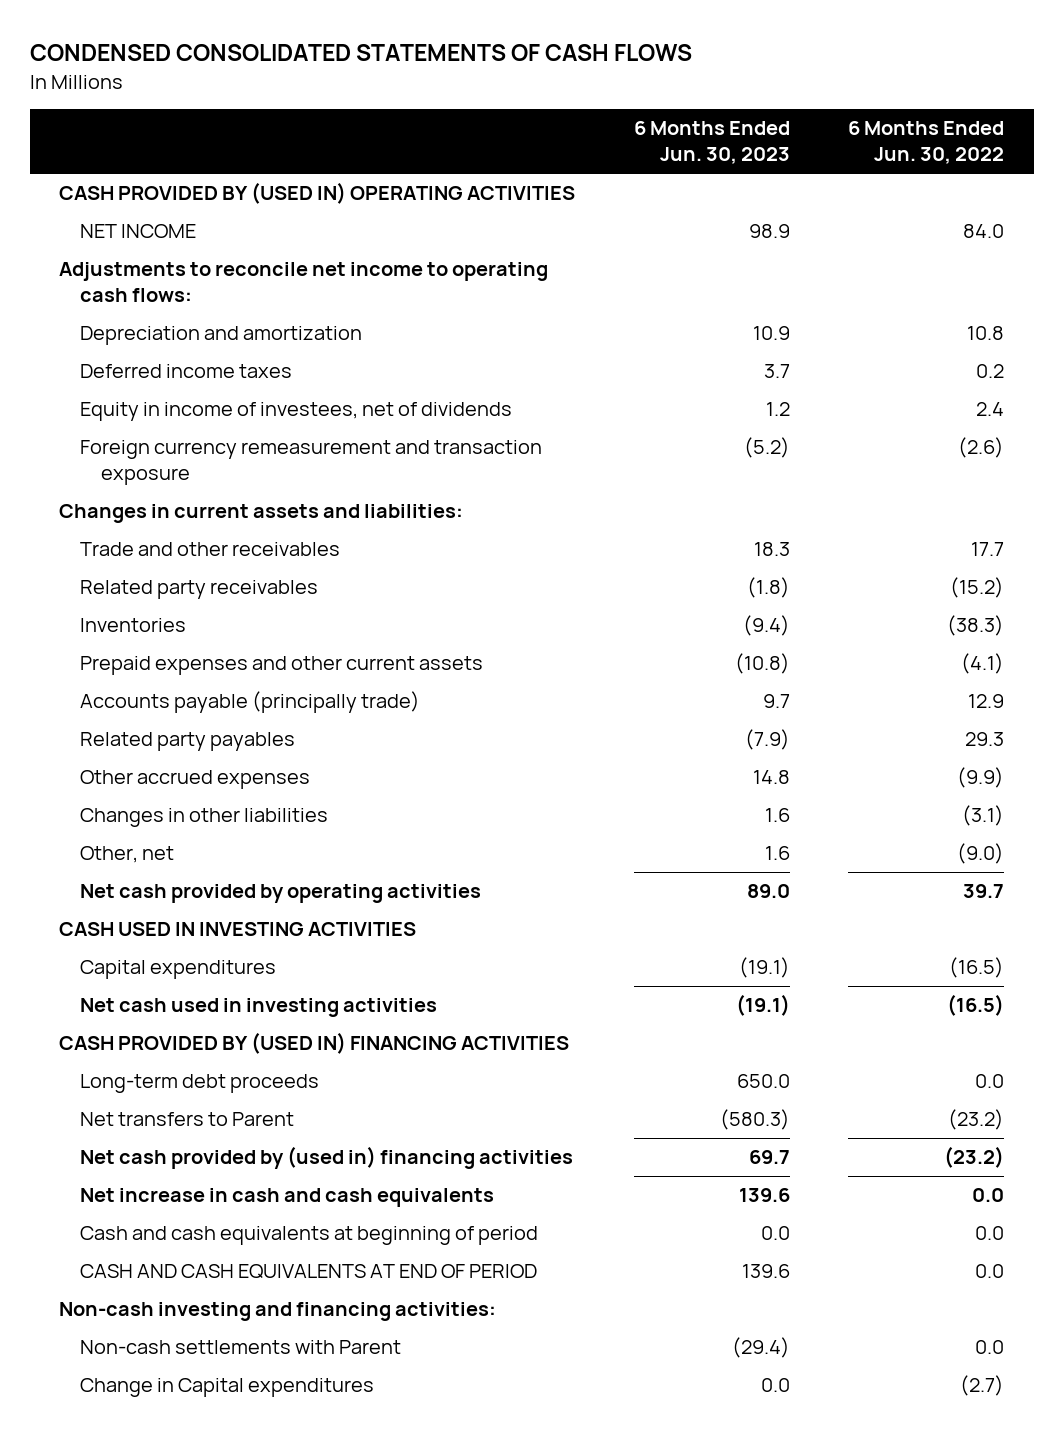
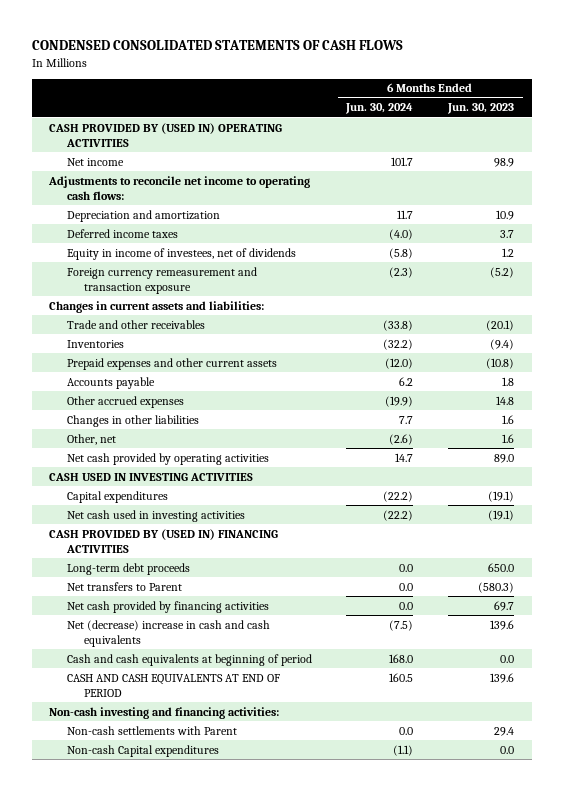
[848,121,1005,165] 6 Months Ended Jun. 30, 2022 -> none
none -> [345,103,414,115] Jun. 30, 2024
[79,224,196,239] NET INCOME -> [66,157,124,166] Net income
[79,580,318,600] Related party receivables -> none
[753,542,790,557] 18.3 -> [486,319,515,331] (20.1)
[79,732,295,752] Related party payables -> none
[79,691,420,714] Accounts payable (principally trade) -> [66,376,155,389] Accounts payable
[762,694,790,709] 9.7 -> [502,376,515,386] 1.8
[79,1146,573,1170] Net cash provided by (used in) financing activities -> [66,600,269,613] Net cash provided by financing activities
[79,1188,494,1208] Net increase in cash and cash equivalents -> [66,619,270,647] Net (decrease) increase in cash and cash equivalents
[731,1337,790,1359] (29.4) -> [494,726,515,736] 29.4
[79,1378,374,1398] Change in Capital expenditures -> [66,744,219,757] Non-cash Capital expenditures

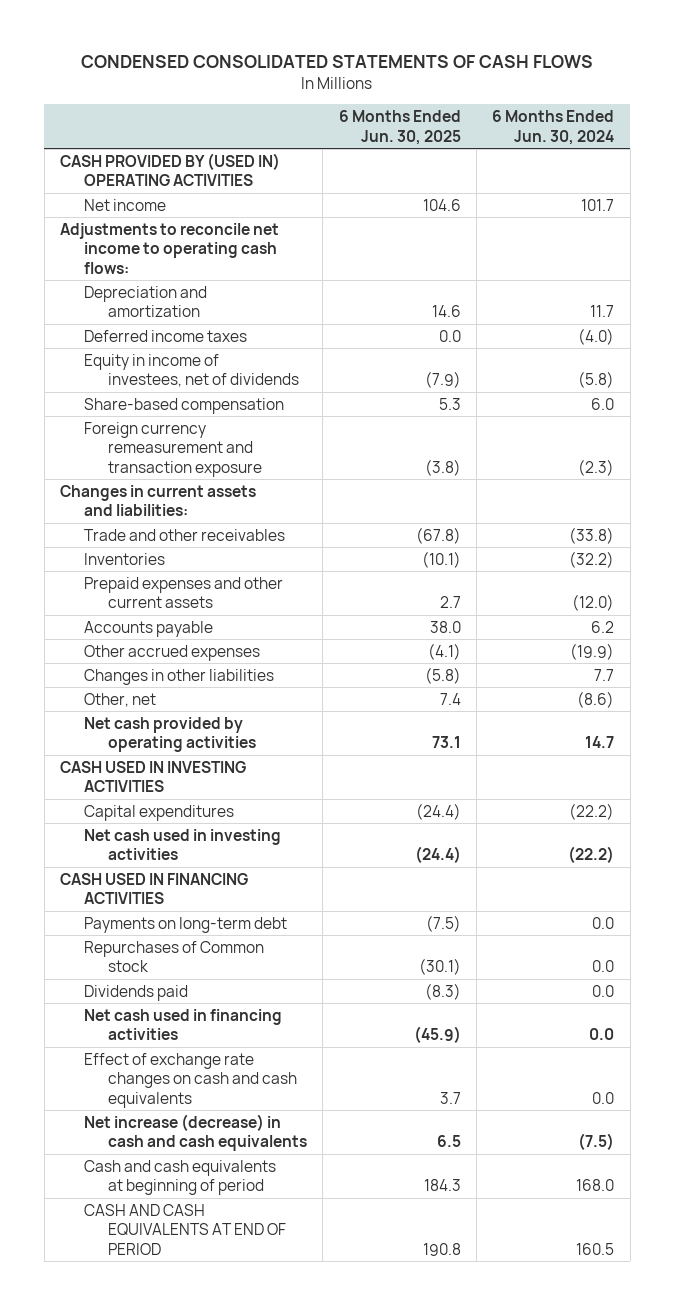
[447,103,515,115] Jun. 30, 2023 -> none
none -> [338,110,461,145] 6 Months Ended Jun. 30, 2025
none -> [84,397,285,414] Share-based compensation
[389,433,414,445] (2.6) -> [577,690,615,708] (8.6)
[66,581,182,591] Net transfers to Parent -> none
[48,528,278,553] CASH PROVIDED BY (USED IN) FINANCING ACTIVITIES -> [60,872,249,905] CASH USED IN FINANCING ACTIVITIES
[66,562,190,575] Long-term debt proceeds -> [84,916,288,933] Payments on long-term debt
none -> [84,940,265,973] Repurchases of Common stock
none -> [84,984,189,1001] Dividends paid
[66,600,269,613] Net cash provided by financing activities -> [84,1008,283,1041] Net cash used in financing activities
none -> [84,1052,297,1108] Effect of exchange rate changes on cash and cash equivalents
[66,619,270,647] Net (decrease) increase in cash and cash equivalents -> [84,1113,307,1152] Net increase (decrease) in cash and cash equivalents
[48,706,279,719] Non-cash investing and financing activities: -> none
[66,725,237,735] Non-cash settlements with Parent -> none
[66,744,219,757] Non-cash Capital expenditures -> none

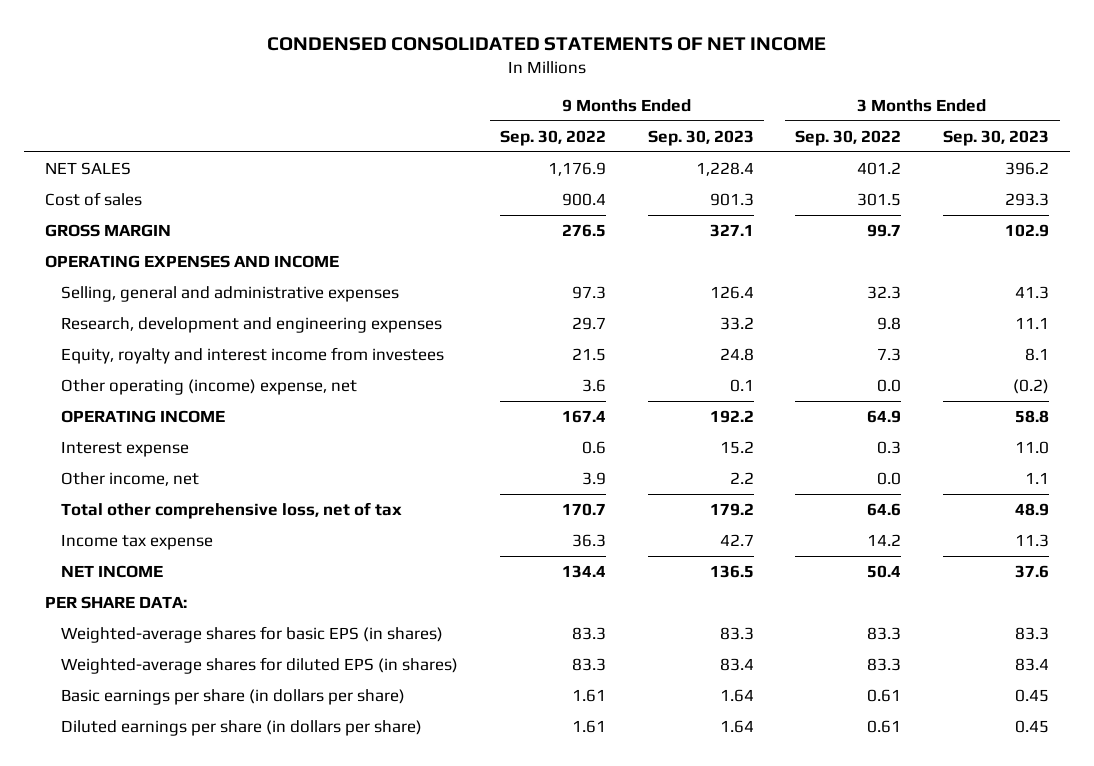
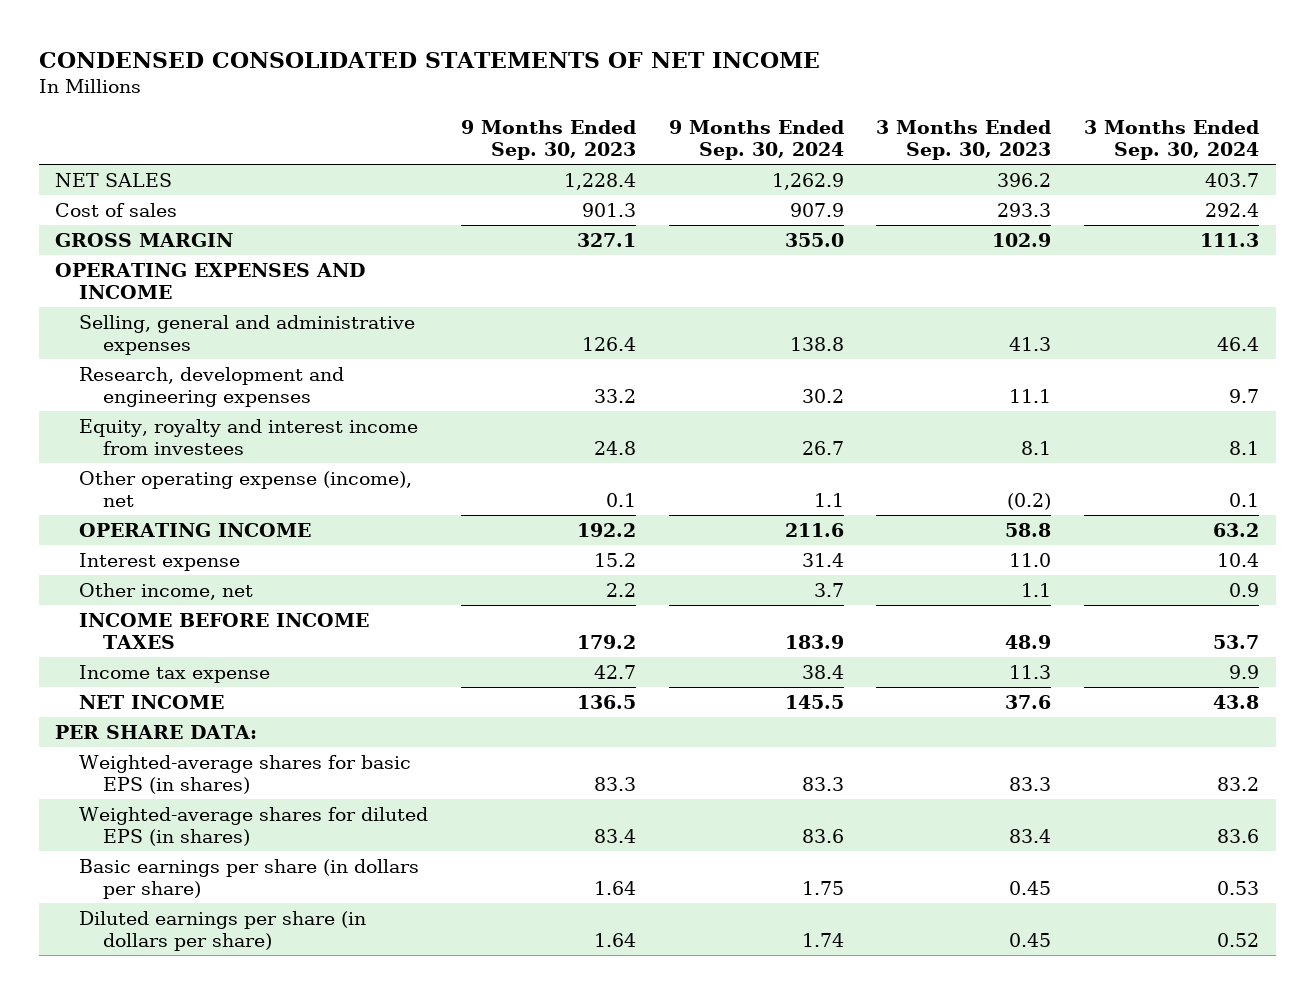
[499,129,606,146] Sep. 30, 2022 -> none
[795,129,902,146] Sep. 30, 2022 -> none
none -> [668,119,844,160] 9 Months Ended Sep. 30, 2024
none -> [1084,119,1260,160] 3 Months Ended Sep. 30, 2024
[61,379,358,396] Other operating (income) expense, net -> [79,470,413,508] Other operating expense (income), net
[61,502,403,520] Total other comprehensive loss, net of tax -> [79,612,370,650] INCOME BEFORE INCOME TAXES

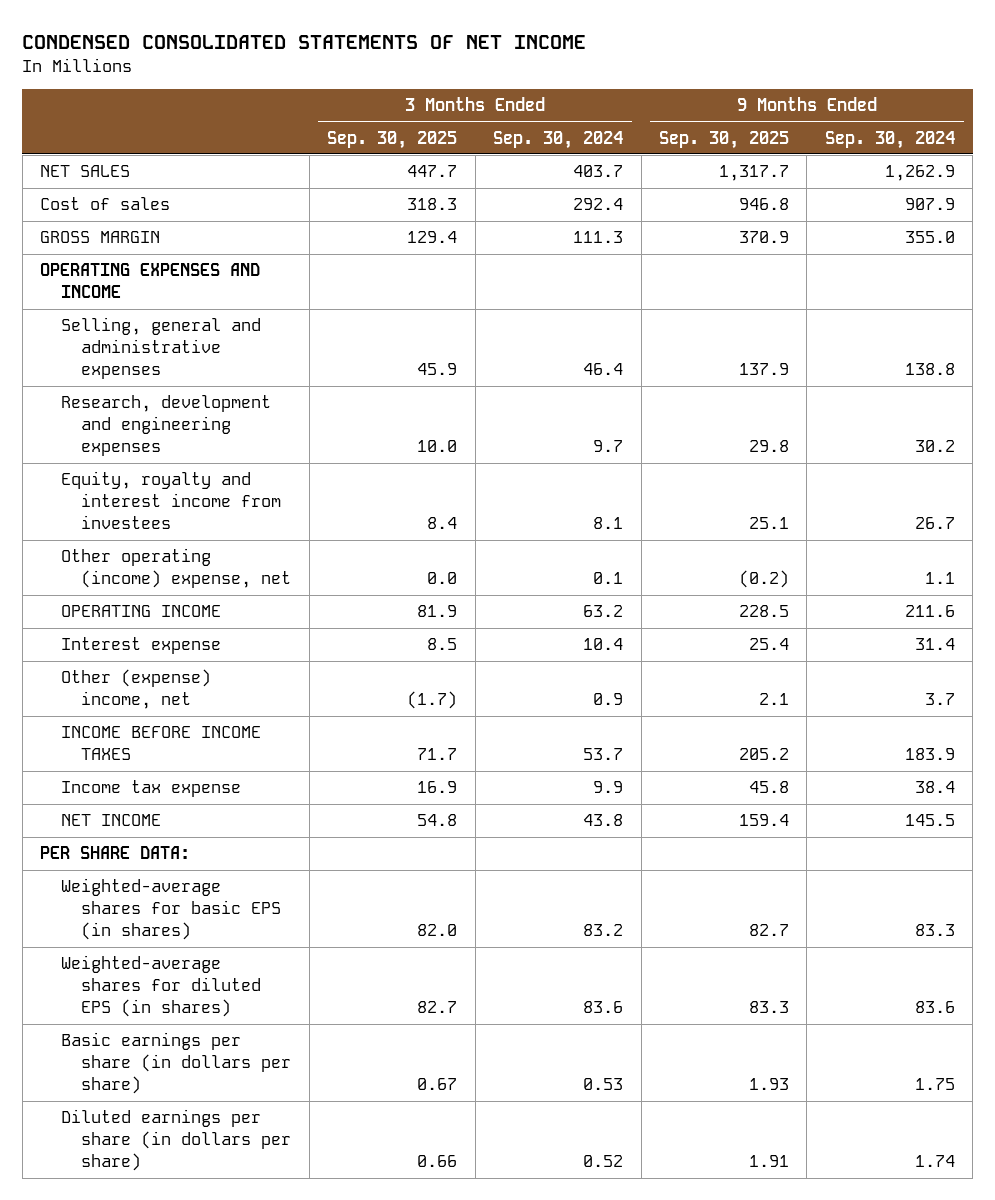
[460,119,636,160] 9 Months Ended Sep. 30, 2023 -> none
[876,119,1052,160] 3 Months Ended Sep. 30, 2023 -> none
none -> [327,130,458,149] Sep. 30, 2025
none -> [658,130,789,149] Sep. 30, 2025
[79,470,413,508] Other operating expense (income), net -> [60,548,292,589] Other operating (income) expense, net
[79,582,254,600] Other income, net -> [60,669,211,710] Other (expense) income, net

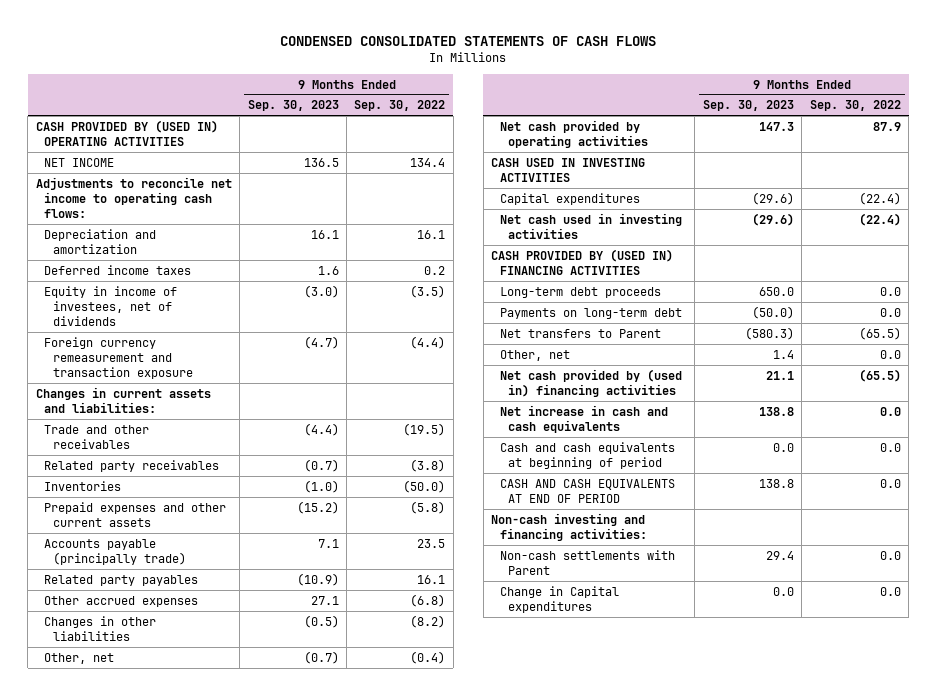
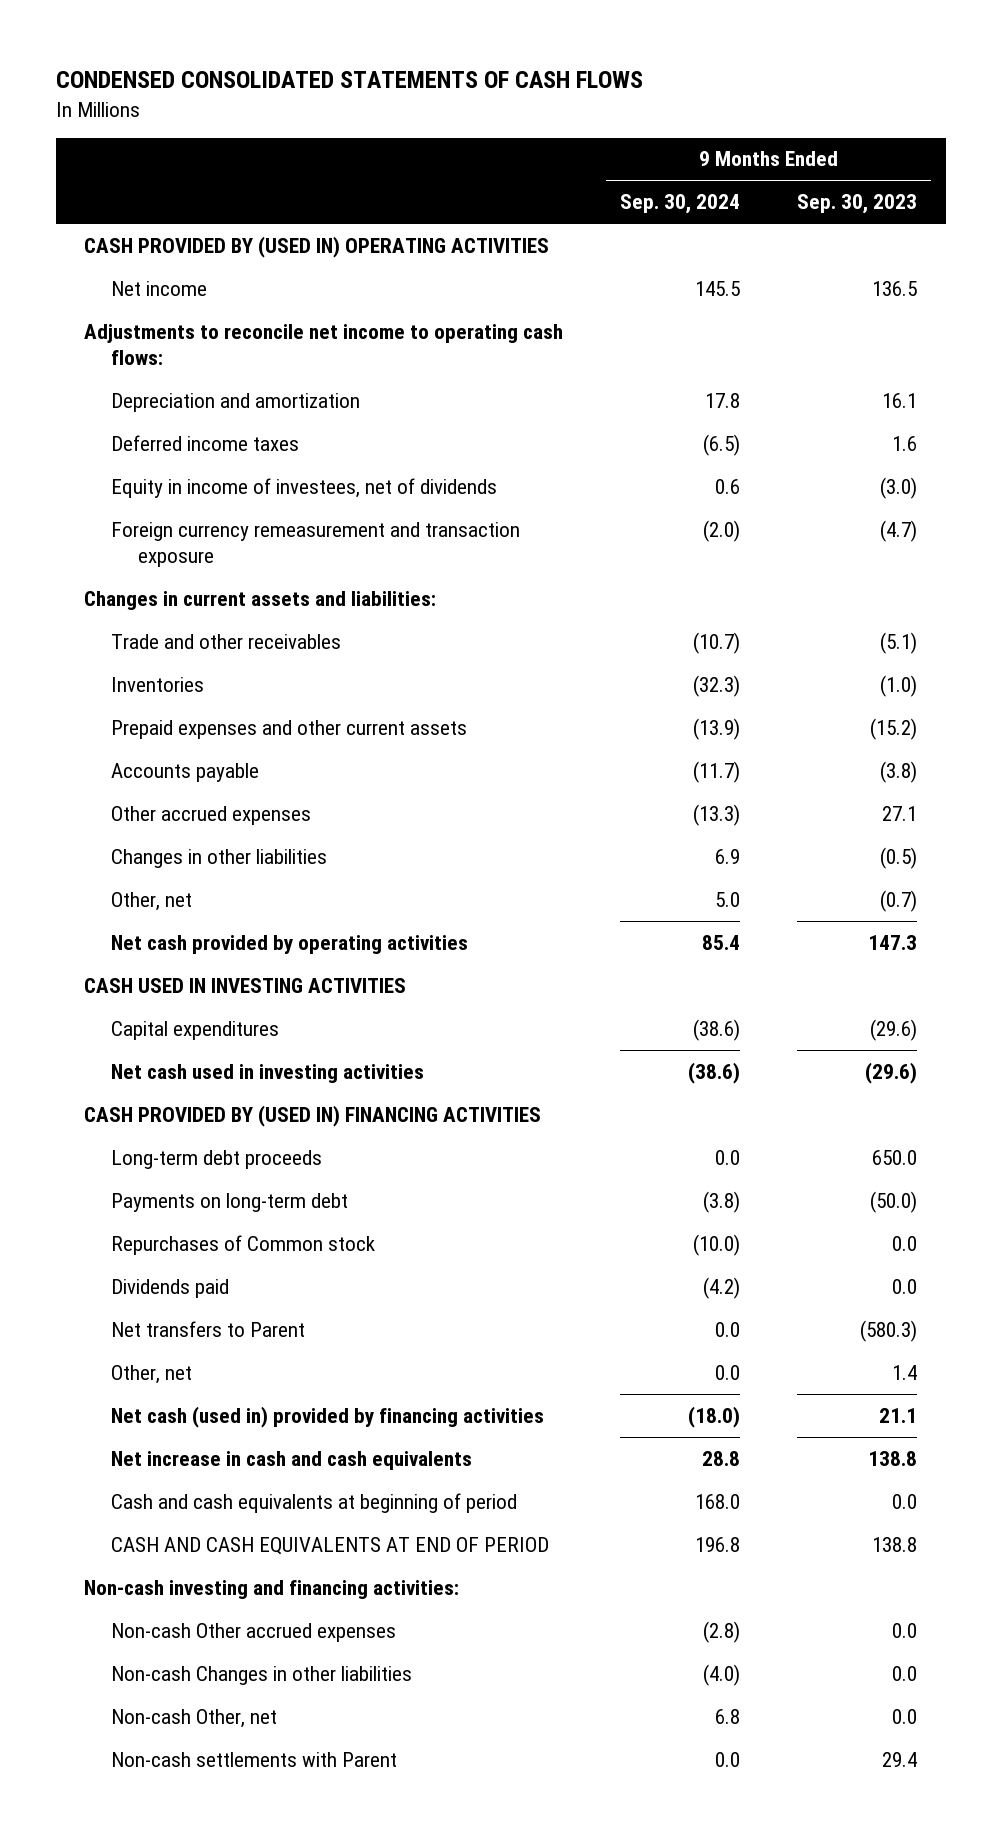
[354,100,446,112] Sep. 30, 2022 -> none
none -> [620,194,741,215] Sep. 30, 2024
[44,157,115,167] NET INCOME -> [111,280,208,296] Net income
[44,459,220,472] Related party receivables -> none
[303,422,339,436] (4.4) -> [880,631,918,654] (5.1)
[44,574,199,586] Related party payables -> none
[44,538,187,565] Accounts payable (principally trade) -> [111,762,260,782] Accounts payable
[317,538,339,548] 7.1 -> [880,760,918,783] (3.8)
none -> [111,1234,376,1255] Repurchases of Common stock
none -> [111,1278,230,1298] Dividends paid
[499,368,682,397] Net cash provided by (used in) financing activities -> [111,1405,545,1428] Net cash (used in) provided by financing activities
none -> [111,1622,397,1642] Non-cash Other accrued expenses
none -> [111,1665,413,1685] Non-cash Changes in other liabilities
none -> [111,1708,278,1728] Non-cash Other, net
[499,585,619,613] Change in Capital expenditures -> none

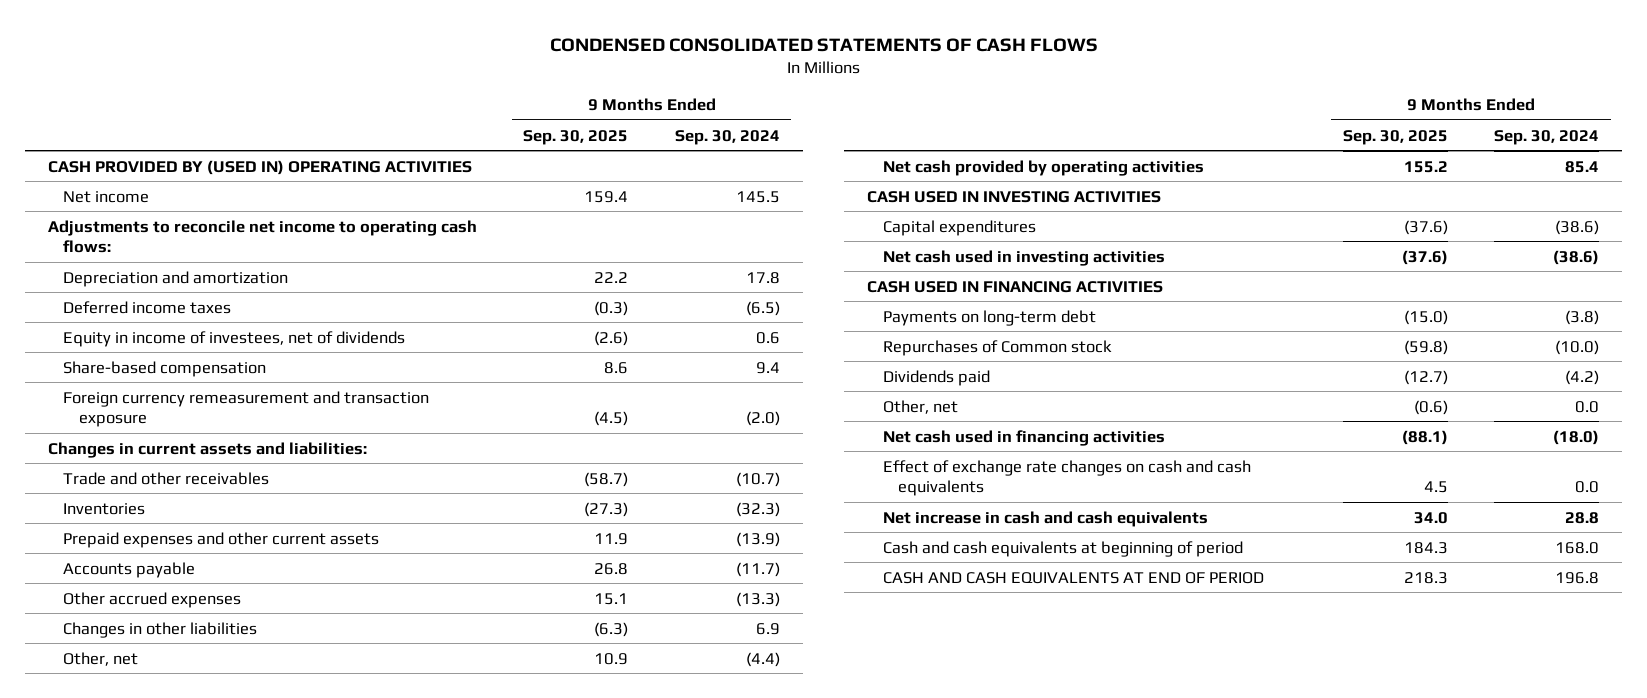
[797,194,918,215] Sep. 30, 2023 -> none
none -> [523,129,629,145] Sep. 30, 2025
none -> [63,360,267,377] Share-based compensation
[715,891,741,907] 5.0 -> [745,651,780,667] (4.4)
[111,1149,323,1169] Long-term debt proceeds -> none
[84,1104,542,1127] CASH PROVIDED BY (USED IN) FINANCING ACTIVITIES -> [867,280,1164,293] CASH USED IN FINANCING ACTIVITIES
[111,1320,306,1337] Net transfers to Parent -> none
[111,1405,545,1428] Net cash (used in) provided by financing activities -> [882,429,1165,446] Net cash used in financing activities
none -> [882,459,1251,497] Effect of exchange rate changes on cash and cash equivalents
[84,1579,460,1599] Non-cash investing and financing activities: -> none
[111,1622,397,1642] Non-cash Other accrued expenses -> none
[111,1665,413,1685] Non-cash Changes in other liabilities -> none
[111,1708,278,1728] Non-cash Other, net -> none
[111,1751,398,1767] Non-cash settlements with Parent -> none

